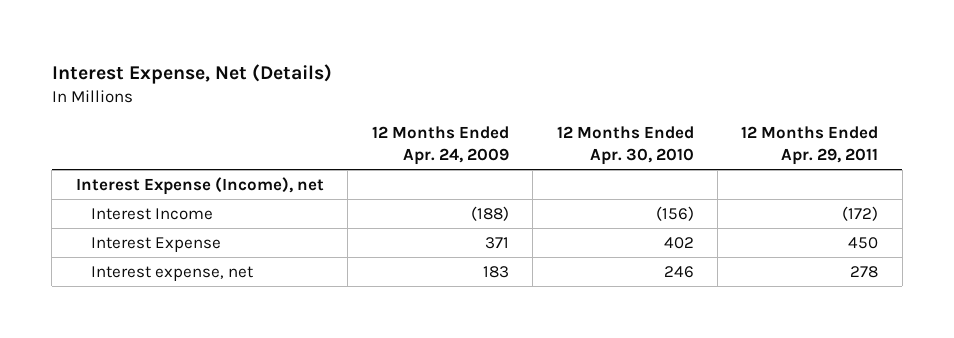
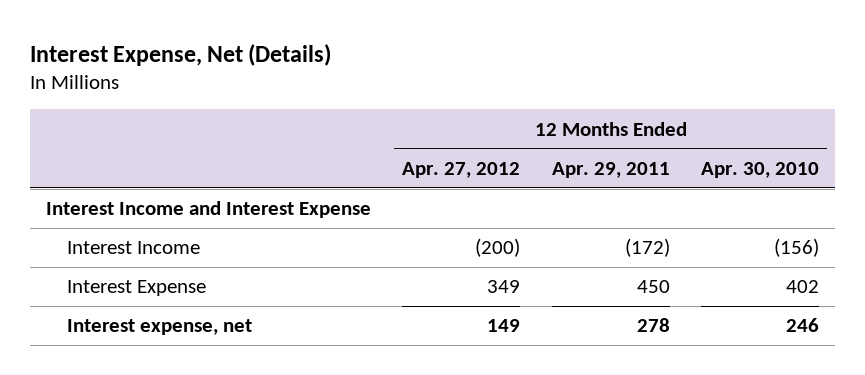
[371,126,509,166] 12 Months Ended Apr. 24, 2009 -> none
none -> [402,161,521,178] Apr. 27, 2012
[75,176,324,195] Interest Expense (Income), net -> [45,201,371,219] Interest Income and Interest Expense

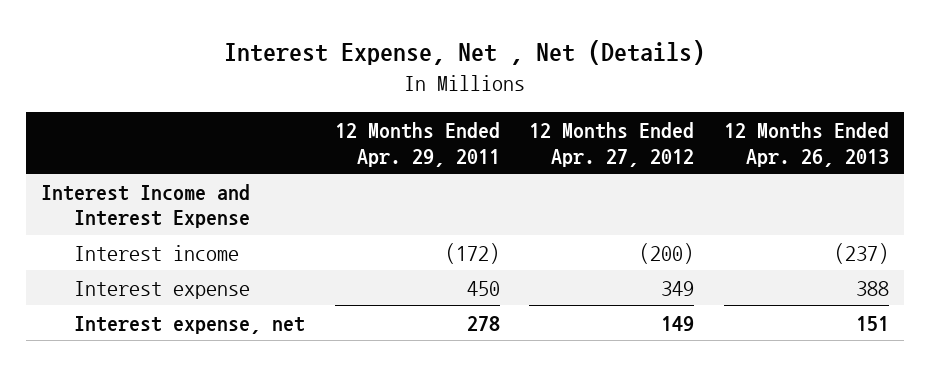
[30,43,332,66] Interest Expense, Net (Details) -> [223,40,705,66] Interest Expense, Net , Net (Details)
[701,161,820,178] Apr. 30, 2010 -> none
none -> [723,122,889,167] 12 Months Ended Apr. 26, 2013
[67,241,201,255] Interest Income -> [74,244,240,261] Interest income
[67,280,207,297] Interest Expense -> [74,280,251,299] Interest expense

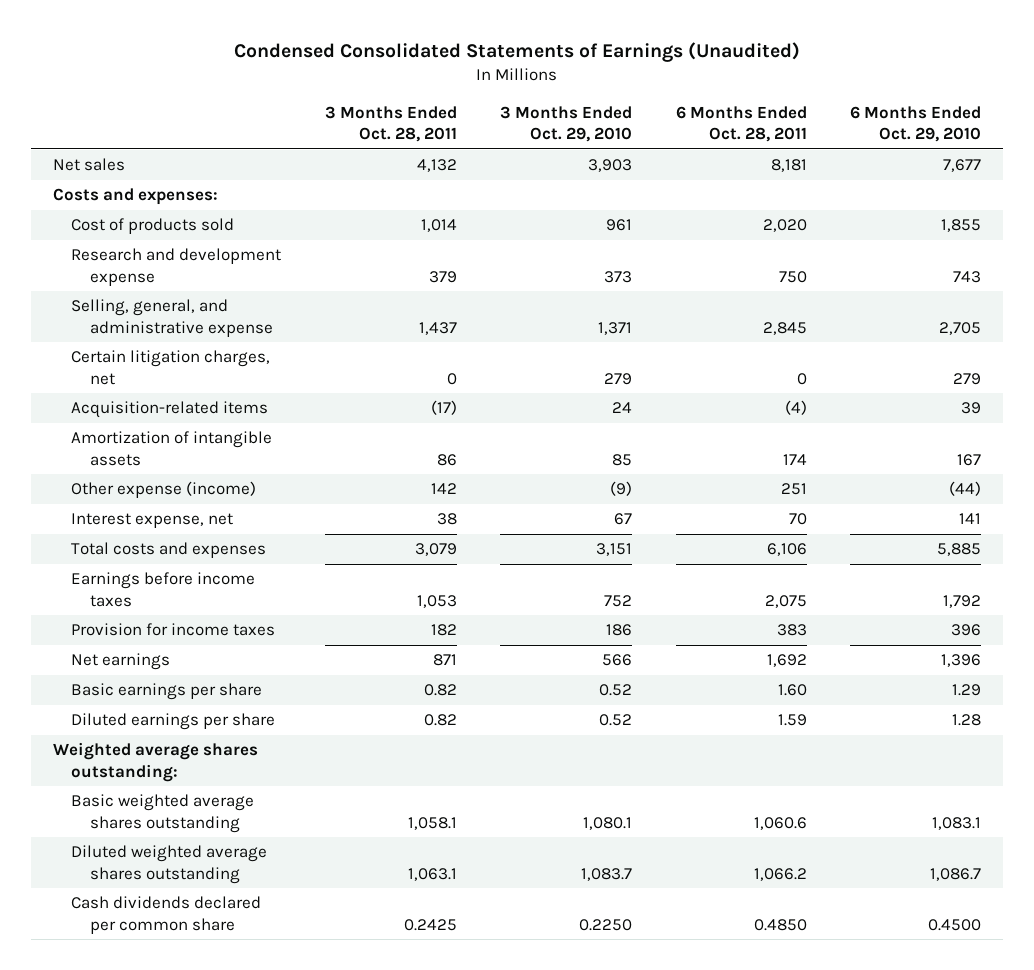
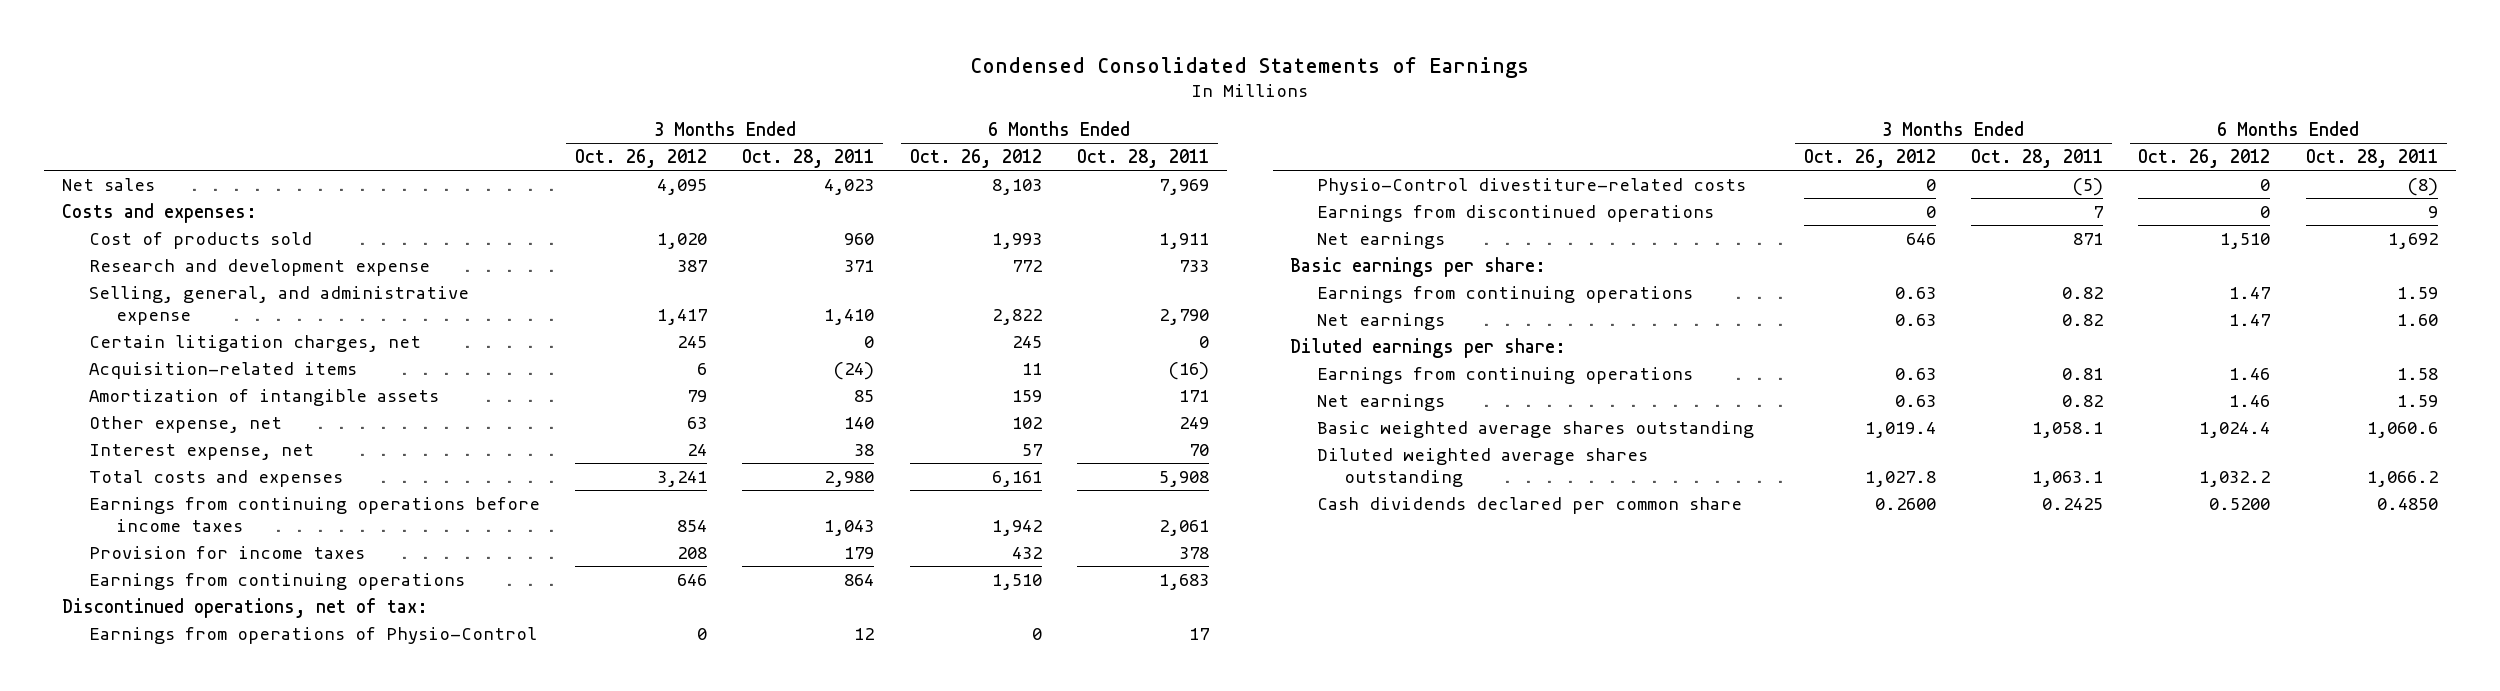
[234,42,801,63] Condensed Consolidated Statements of Earnings (Unaudited) -> [969,56,1529,78] Condensed Consolidated Statements of Earnings
[500,105,633,143] 3 Months Ended Oct. 29, 2010 -> none
[850,105,982,143] 6 Months Ended Oct. 29, 2010 -> none
none -> [575,149,708,169] Oct. 26, 2012
none -> [909,149,1042,169] Oct. 26, 2012
[416,159,457,173] 4,132 -> [824,178,875,195] 4,023
[770,159,807,173] 8,181 -> [1159,178,1210,195] 7,969
[420,219,457,233] 1,014 -> [844,232,875,245] 960
[762,219,807,233] 2,020 -> [1159,232,1210,249] 1,911
[428,271,457,284] 379 -> [844,259,875,272] 371
[778,271,807,284] 750 -> [1179,259,1210,272] 733
[418,322,457,336] 1,437 -> [824,308,875,325] 1,410
[762,322,807,336] 2,845 -> [1159,308,1210,325] 2,790
[430,400,457,416] (17) -> [833,361,875,380] (24)
[784,400,807,416] (4) -> [1168,361,1210,380] (16)
[436,454,457,467] 86 -> [854,389,875,402] 85
[782,454,807,466] 174 -> [1179,389,1210,402] 171
[71,481,257,499] Other expense (income) -> [88,415,282,433] Other expense, net
[430,483,457,495] 142 -> [844,416,875,429] 140
[780,483,807,496] 251 -> [1179,416,1210,429] 249
[414,543,457,557] 3,079 -> [824,470,875,487] 2,980
[766,543,807,557] 6,106 -> [1159,470,1210,487] 5,908
[71,572,256,608] Earnings before income taxes -> [88,496,540,532] Earnings from continuing operations before income taxes
[416,595,457,609] 1,053 -> [824,519,875,536] 1,043
[764,595,807,609] 2,075 -> [1159,519,1210,536] 2,061
[430,624,457,637] 182 -> [844,546,875,559] 179
[776,624,807,637] 383 -> [1179,546,1210,559] 378
none -> [88,572,465,590] Earnings from continuing operations
none -> [61,597,428,618] Discontinued operations, net of tax:
none -> [88,626,537,644] Earnings from operations of Physio-Control
none -> [1317,177,1747,195] Physio-Control divestiture-related costs
none -> [1317,204,1715,222] Earnings from discontinued operations
[52,742,258,783] Weighted average shares outstanding: -> none
none -> [1290,256,1547,277] Basic earnings per share:
none -> [1317,285,1694,303] Earnings from continuing operations
[71,683,263,701] Basic earnings per share -> [1317,312,1446,330] Net earnings
none -> [1290,337,1567,358] Diluted earnings per share:
none -> [1317,366,1694,384] Earnings from continuing operations
[71,713,276,731] Diluted earnings per share -> [1317,393,1446,411] Net earnings

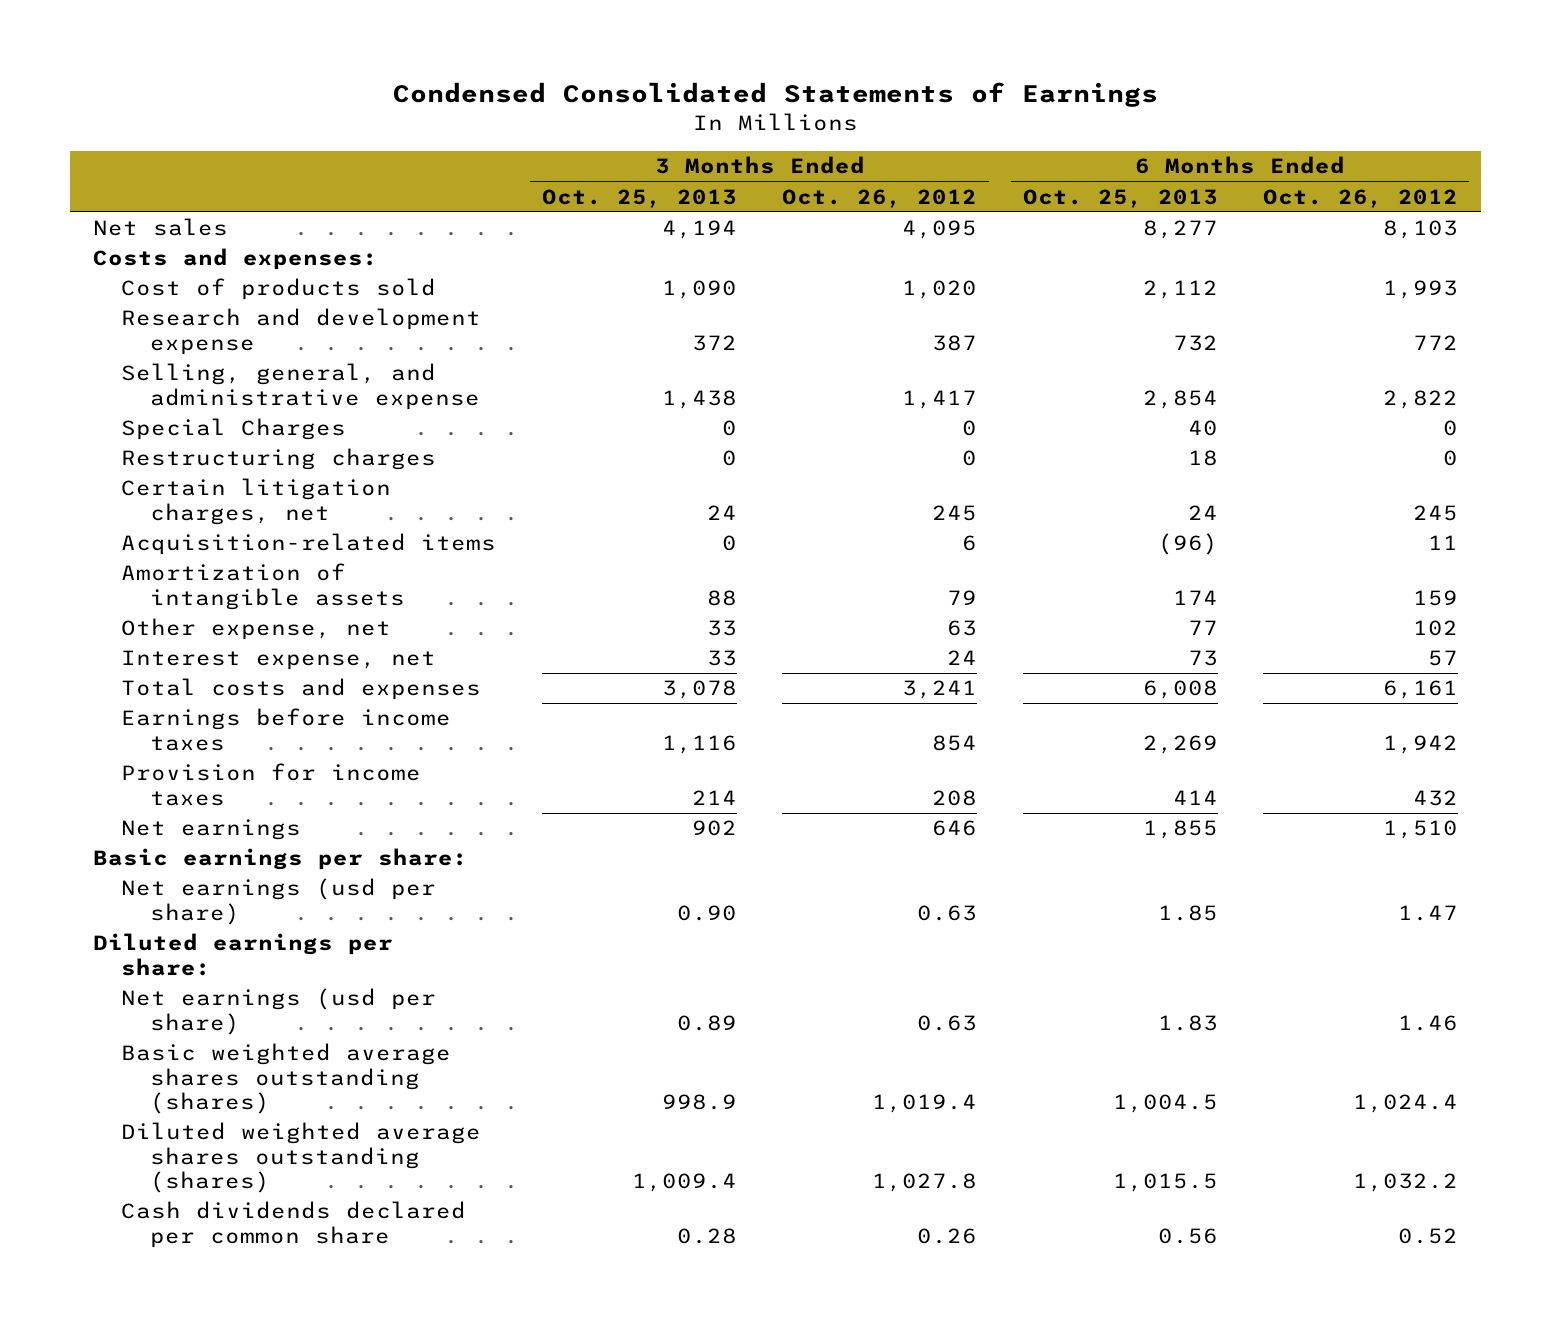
[742,149,875,169] Oct. 28, 2011 -> none
[1077,149,1210,169] Oct. 28, 2011 -> none
none -> [541,188,737,208] Oct. 25, 2013
none -> [1022,188,1218,208] Oct. 25, 2013
none -> [121,418,347,441] Special Charges
none -> [121,448,437,471] Restructuring charges
[88,496,540,532] Earnings from continuing operations before income taxes -> [121,708,452,751] Earnings before income taxes
[88,572,465,590] Earnings from continuing operations -> none
[61,597,428,618] Discontinued operations, net of tax: -> none
[88,626,537,644] Earnings from operations of Physio-Control -> none
[1317,177,1747,195] Physio-Control divestiture-related costs -> none
[1317,204,1715,222] Earnings from discontinued operations -> none
[1317,285,1694,303] Earnings from continuing operations -> none
[1317,312,1446,330] Net earnings -> [121,878,437,925] Net earnings (usd per share)
[1317,366,1694,384] Earnings from continuing operations -> none
[1317,393,1446,411] Net earnings -> [121,988,437,1035] Net earnings (usd per share)
[1317,420,1755,438] Basic weighted average shares outstanding -> [121,1043,452,1115] Basic weighted average shares outstanding (shares)
[1317,447,1649,487] Diluted weighted average shares outstanding -> [121,1122,482,1194] Diluted weighted average shares outstanding (shares)
[1874,497,1936,510] 0.2600 -> [917,1227,978,1244] 0.26
[2209,497,2271,510] 0.5200 -> [1398,1227,1459,1244] 0.52

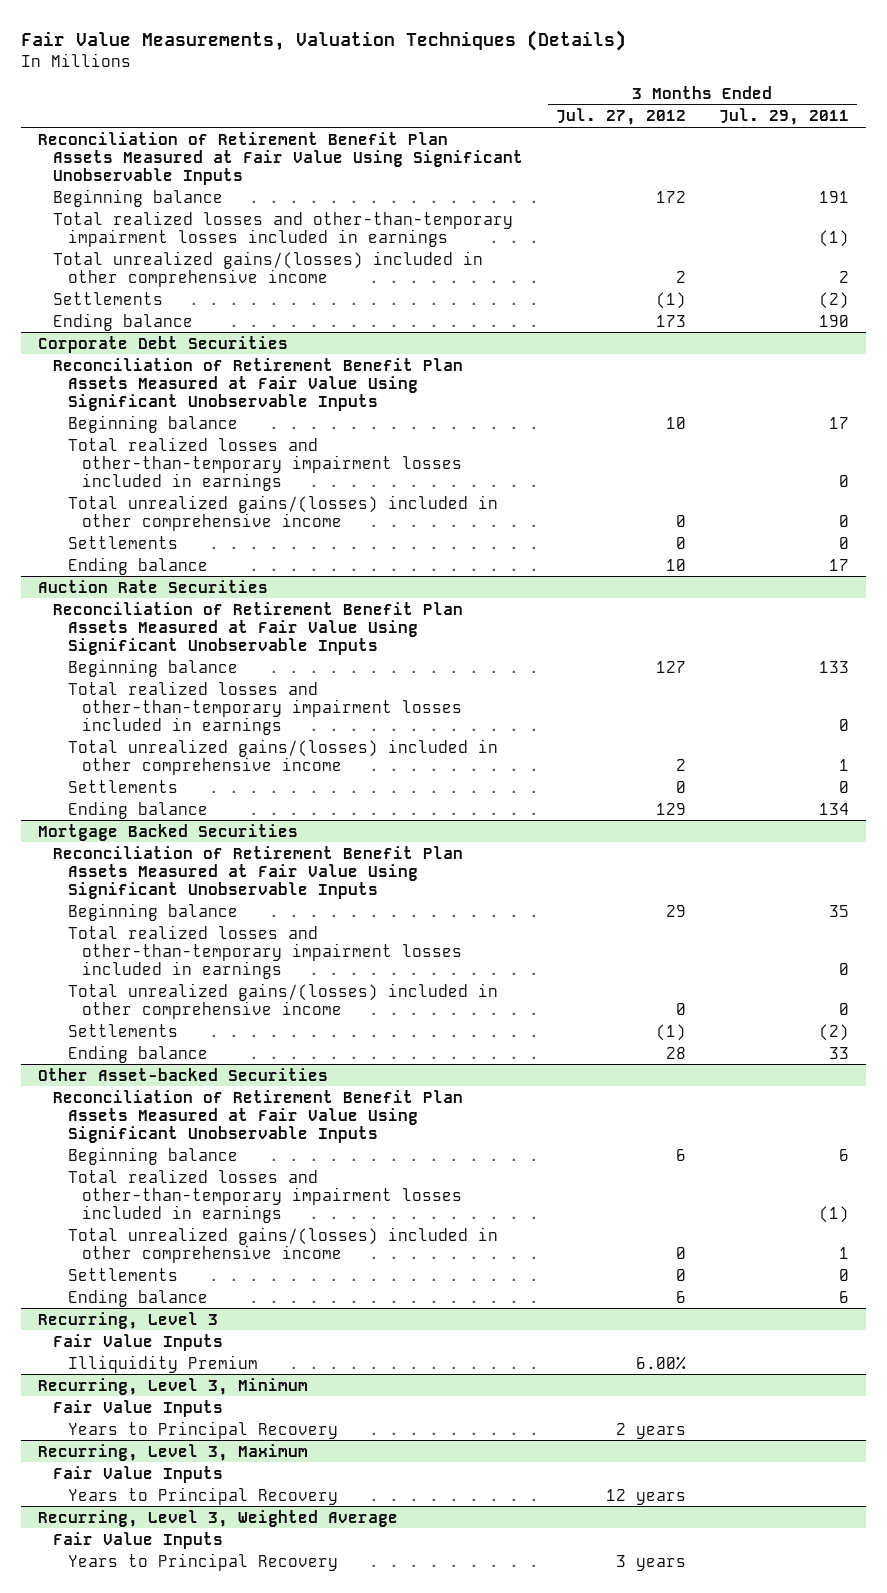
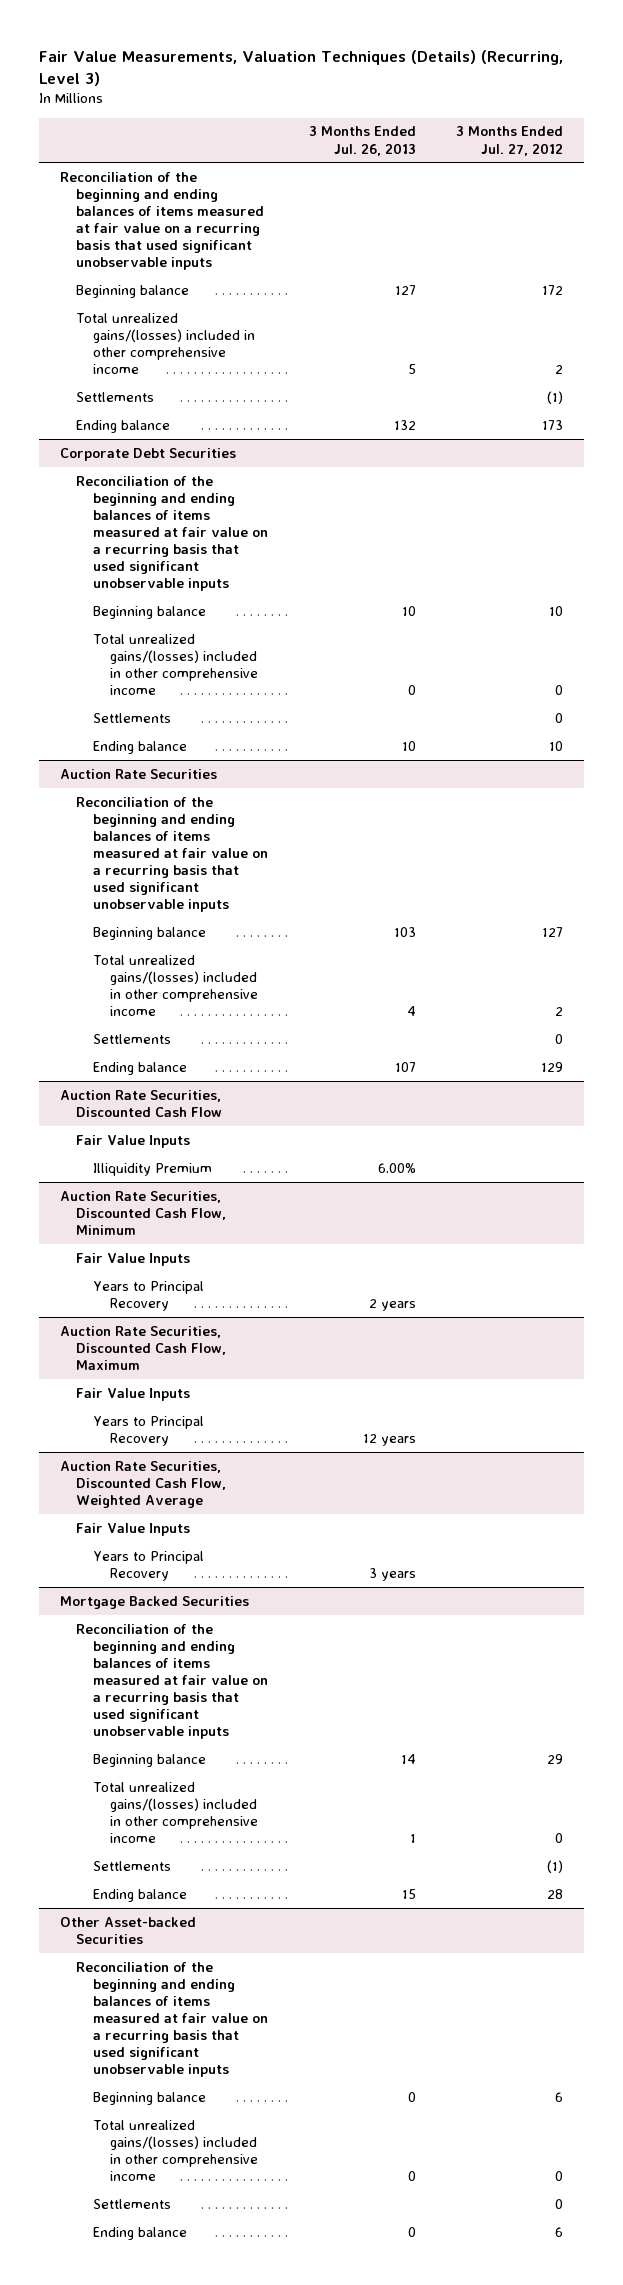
[21,29,627,51] Fair Value Measurements, Valuation Techniques (Details) -> [39,49,564,86] Fair Value Measurements, Valuation Techniques (Details) (Recurring, Level 3)
[718,108,849,126] Jul. 29, 2011 -> none
none -> [308,126,416,156] 3 Months Ended Jul. 26, 2013
[37,131,523,185] Reconciliation of Retirement Benefit Plan Assets Measured at Fair Value Using Significant Unobservable Inputs -> [59,171,265,271] Reconciliation of the beginning and ending balances of items measured at fair value on a recurring basis that used significant unobservable inputs
[52,210,513,247] Total realized losses and other-than-temporary impairment losses included in earnings -> none
[52,357,463,411] Reconciliation of Retirement Benefit Plan Assets Measured at Fair Value Using Significant Unobservable Inputs -> [76,475,269,592] Reconciliation of the beginning and ending balances of items measured at fair value on a recurring basis that used significant unobservable inputs
[67,436,463,491] Total realized losses and other-than-temporary impairment losses included in earnings -> none
[52,601,463,655] Reconciliation of Retirement Benefit Plan Assets Measured at Fair Value Using Significant Unobservable Inputs -> [76,796,269,913] Reconciliation of the beginning and ending balances of items measured at fair value on a recurring basis that used significant unobservable inputs
[67,680,463,735] Total realized losses and other-than-temporary impairment losses included in earnings -> none
none -> [59,1089,223,1117] Auction Rate Securities, Discounted Cash Flow
none -> [76,1134,191,1148] Fair Value Inputs
none -> [93,1162,213,1176] Illiquidity Premium
none -> [59,1190,227,1235] Auction Rate Securities, Discounted Cash Flow, Minimum
none -> [76,1252,191,1266] Fair Value Inputs
none -> [93,1280,205,1311] Years to Principal Recovery
none -> [59,1325,227,1370] Auction Rate Securities, Discounted Cash Flow, Maximum
none -> [76,1387,191,1401] Fair Value Inputs
none -> [93,1415,205,1446] Years to Principal Recovery
none -> [59,1460,227,1508] Auction Rate Securities, Discounted Cash Flow, Weighted Average
none -> [76,1522,191,1536] Fair Value Inputs
none -> [93,1550,205,1581] Years to Principal Recovery
[52,845,463,899] Reconciliation of Retirement Benefit Plan Assets Measured at Fair Value Using Significant Unobservable Inputs -> [76,1623,269,1740] Reconciliation of the beginning and ending balances of items measured at fair value on a recurring basis that used significant unobservable inputs
[67,924,463,979] Total realized losses and other-than-temporary impairment losses included in earnings -> none
[52,1089,463,1143] Reconciliation of Retirement Benefit Plan Assets Measured at Fair Value Using Significant Unobservable Inputs -> [76,1961,269,2078] Reconciliation of the beginning and ending balances of items measured at fair value on a recurring basis that used significant unobservable inputs
[67,1168,463,1223] Total realized losses and other-than-temporary impairment losses included in earnings -> none
[37,1311,218,1329] Recurring, Level 3 -> none
[52,1333,223,1351] Fair Value Inputs -> none
[67,1354,258,1373] Illiquidity Premium -> none
[37,1377,308,1395] Recurring, Level 3, Minimum -> none
[52,1399,223,1417] Fair Value Inputs -> none
[67,1420,338,1439] Years to Principal Recovery -> none
[37,1443,308,1461] Recurring, Level 3, Maximum -> none
[52,1465,223,1483] Fair Value Inputs -> none
[67,1486,338,1505] Years to Principal Recovery -> none
[37,1509,398,1527] Recurring, Level 3, Weighted Average -> none
[52,1531,223,1549] Fair Value Inputs -> none
[67,1552,338,1571] Years to Principal Recovery -> none

